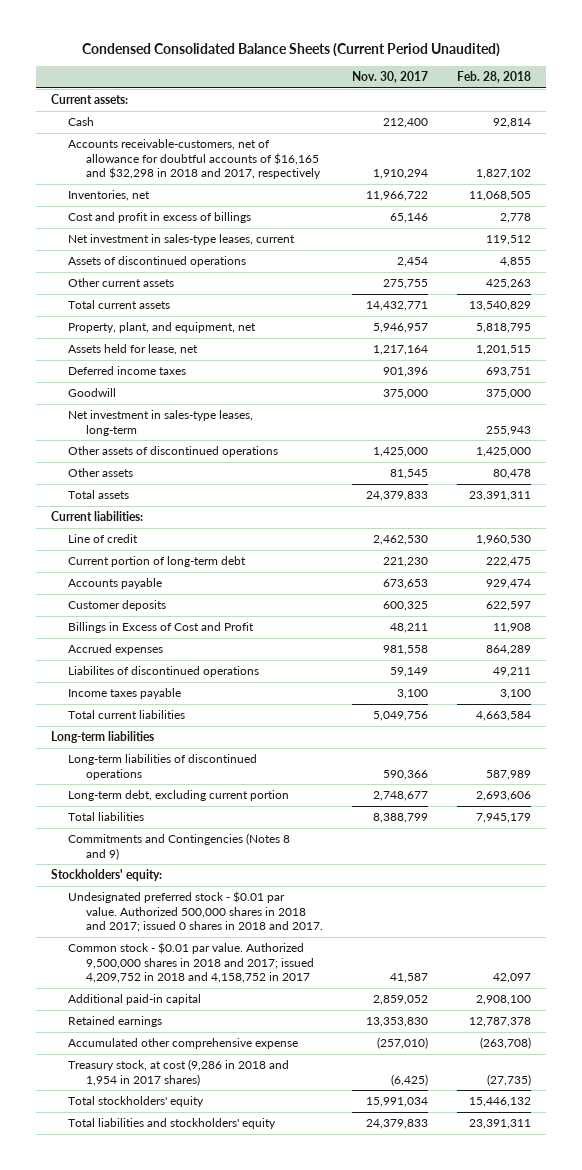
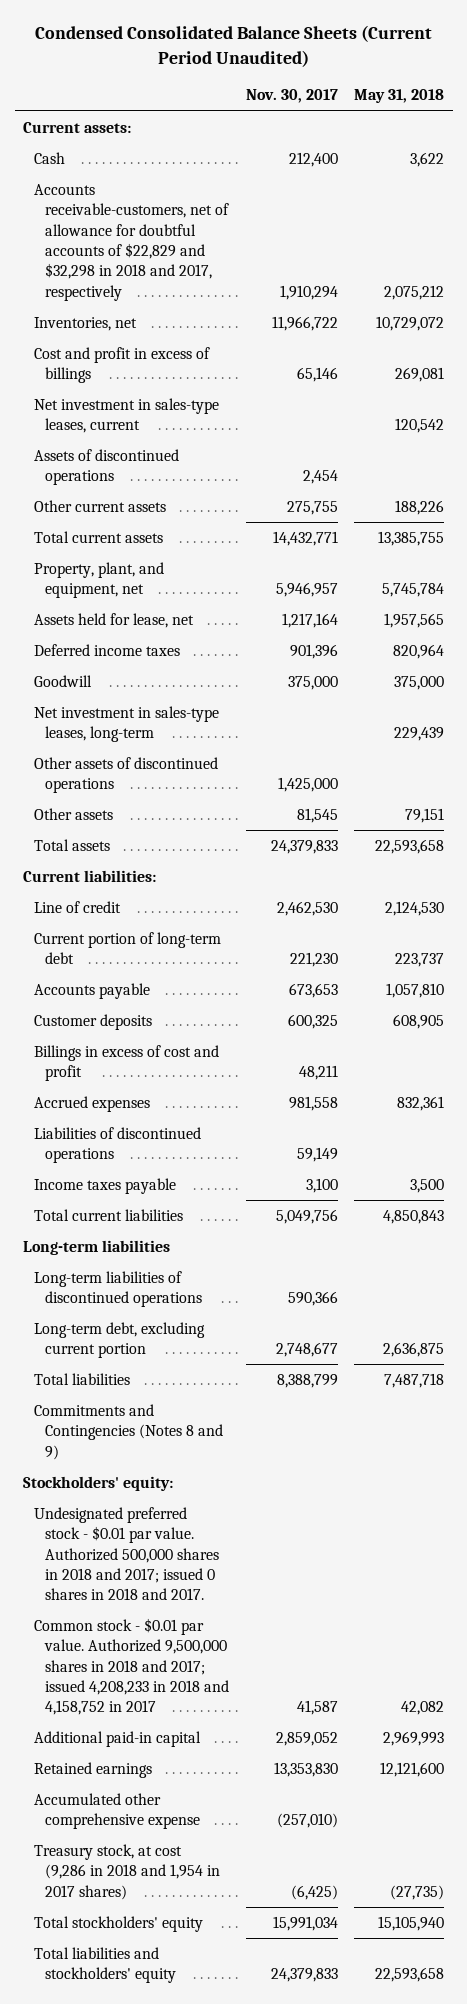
[457,70,532,83] Feb. 28, 2018 -> none
none -> [354,89,445,104] May 31, 2018
[68,139,321,180] Accounts receivable-customers, net of allowance for doubtful accounts of $16,165 and $32,298 in 2018 and 2017, respectively -> [34,183,230,301] Accounts receivable-customers, net of allowance for doubtful accounts of $22,829 and $32,298 in 2018 and 2017, respectively
[68,622,255,634] Billings in Excess of Cost and Profit -> [34,1044,220,1082] Billings in excess of cost and profit
[68,666,260,678] Liabilites of discontinued operations -> [34,1126,202,1164] Liabilities of discontinued operations
[68,942,314,984] Common stock - $0.01 par value. Authorized 9,500,000 shares in 2018 and 2017; issued 4,209,752 in 2018 and 4,158,752 in 2017 -> [34,1617,230,1716] Common stock - $0.01 par value. Authorized 9,500,000 shares in 2018 and 2017; issued 4,208,233 in 2018 and 4,158,752 in 2017

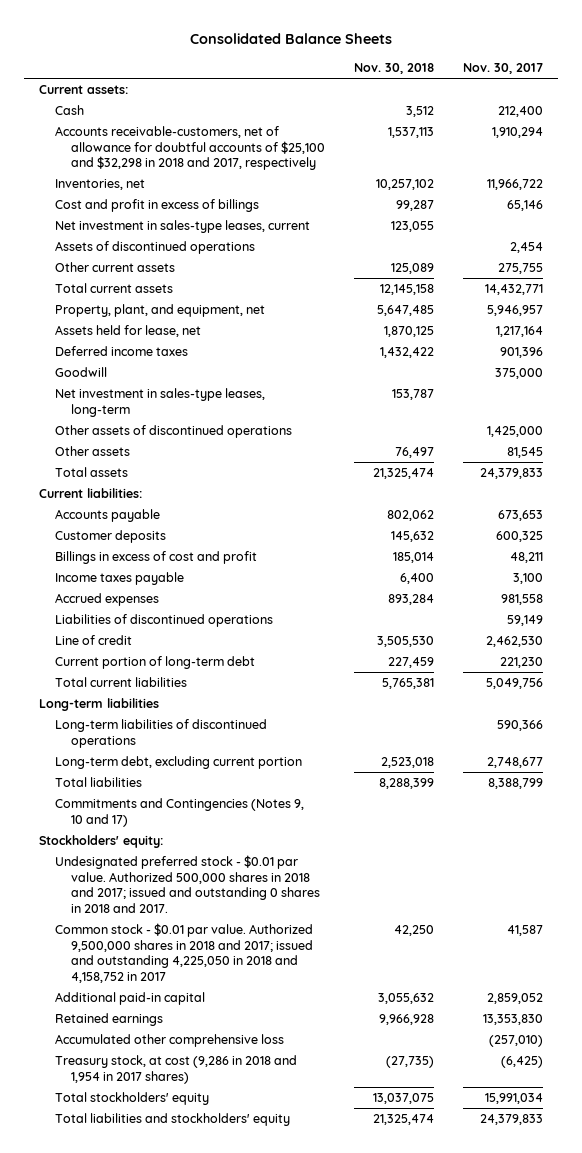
[34,25,432,67] Condensed Consolidated Balance Sheets (Current Period Unaudited) -> [190,33,393,45] Consolidated Balance Sheets
[354,89,445,104] May 31, 2018 -> none
none -> [354,62,435,74] Nov. 30, 2018
[34,183,230,301] Accounts receivable-customers, net of allowance for doubtful accounts of $22,829 and $32,298 in 2018 and 2017, respectively -> [55,126,326,171] Accounts receivable-customers, net of allowance for doubtful accounts of $25,100 and $32,298 in 2018 and 2017, respectively
[34,1177,177,1194] Income taxes payable -> [55,572,185,586] Income taxes payable
[34,900,122,913] Line of credit -> [55,635,133,646] Line of credit
[34,931,222,965] Current portion of long-term debt -> [55,656,256,670] Current portion of long-term debt
[34,1403,224,1460] Commitments and Contingencies (Notes 8 and 9) -> [55,798,305,827] Commitments and Contingencies (Notes 9, 10 and 17)
[34,1506,220,1601] Undesignated preferred stock - $0.01 par value. Authorized 500,000 shares in 2018 and 2017; issued 0 shares in 2018 and 2017. -> [55,855,321,913] Undesignated preferred stock - $0.01 par value. Authorized 500,000 shares in 2018 and 2017; issued and outstanding 0 shares in 2018 and 2017.
[34,1617,230,1716] Common stock - $0.01 par value. Authorized 9,500,000 shares in 2018 and 2017; issued 4,208,233 in 2018 and 4,158,752 in 2017 -> [55,923,314,983] Common stock - $0.01 par value. Authorized 9,500,000 shares in 2018 and 2017; issued and outstanding 4,225,050 in 2018 and 4,158,752 in 2017
[34,1792,201,1830] Accumulated other comprehensive expense -> [55,1034,285,1048] Accumulated other comprehensive loss

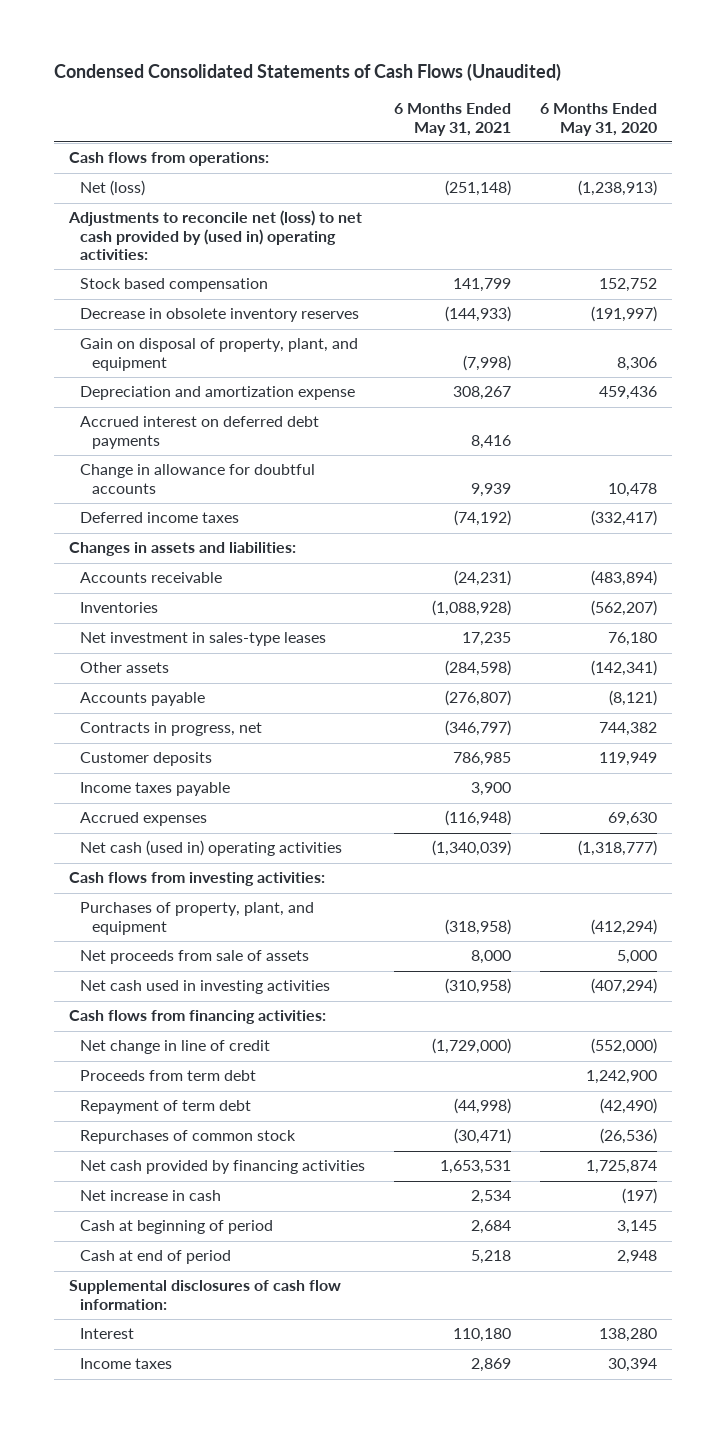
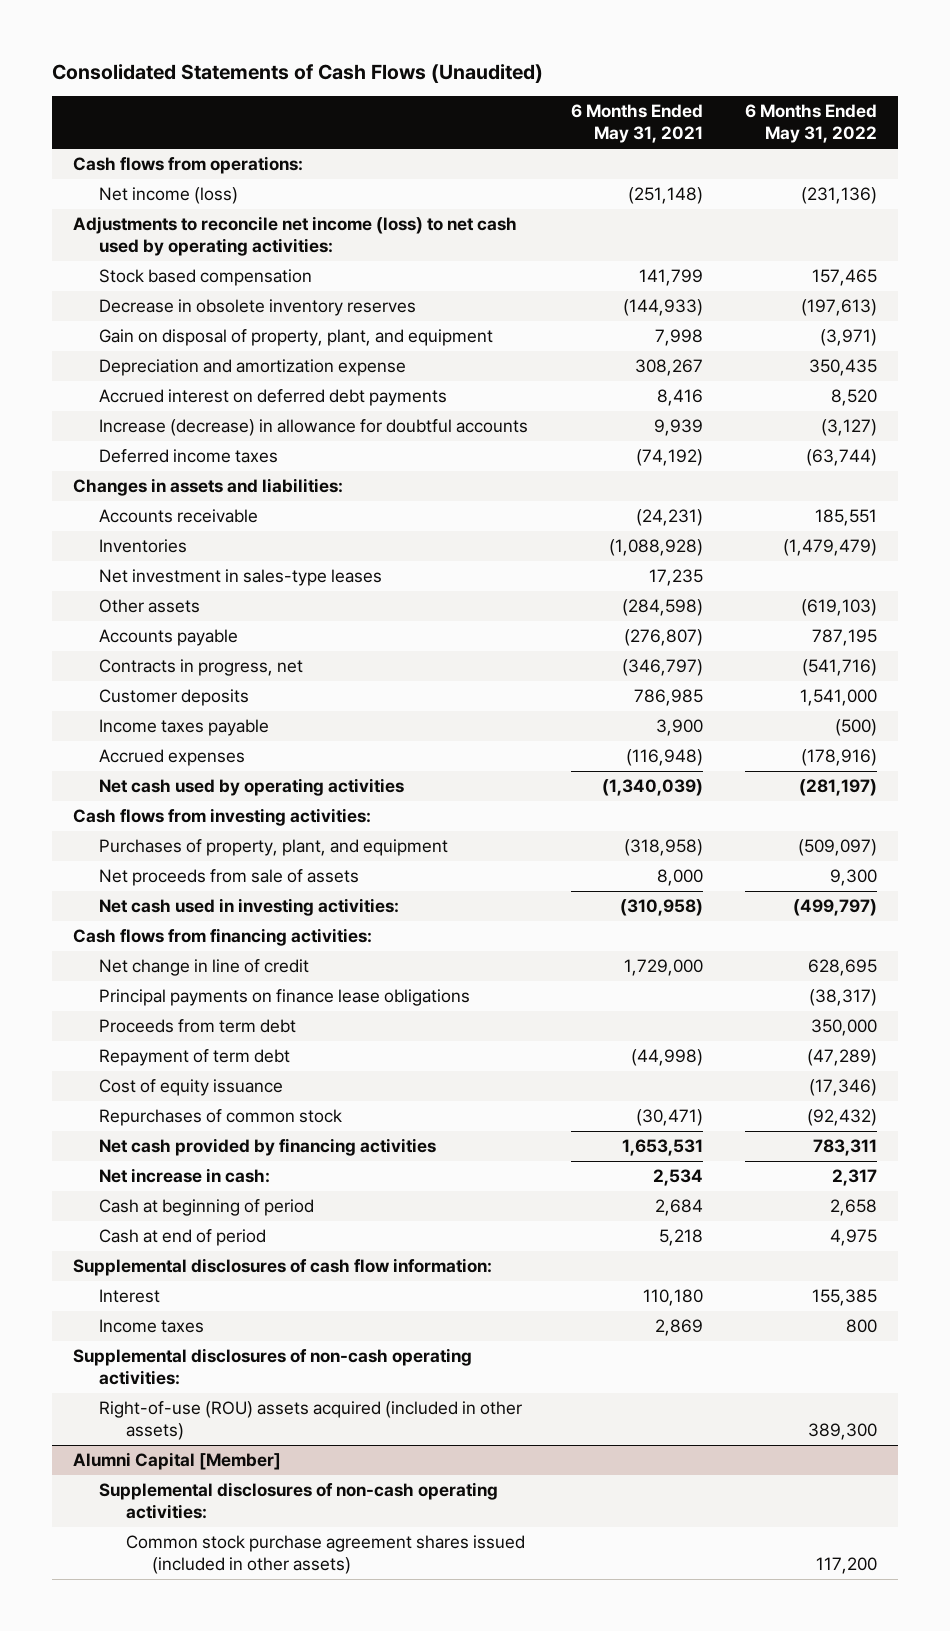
[54,63,562,82] Condensed Consolidated Statements of Cash Flows (Unaudited) -> [51,63,543,83] Consolidated Statements of Cash Flows (Unaudited)
[540,103,658,136] 6 Months Ended May 31, 2020 -> none
none -> [745,104,878,144] 6 Months Ended May 31, 2022
[80,180,146,197] Net (loss) -> [99,187,239,205] Net income (loss)
[67,210,362,260] Adjustments to reconcile net (loss) to net cash provided by (used in) operating activities: -> [73,216,518,257] Adjustments to reconcile net income (loss) to net cash used by operating activities:
[463,354,512,371] (7,998) -> [654,329,703,347] 7,998
[80,464,316,494] Change in allowance for doubtful accounts -> [99,419,529,437] Increase (decrease) in allowance for doubtful accounts
[80,840,343,857] Net cash (used in) operating activities -> [99,778,405,797] Net cash used by operating activities
[80,980,331,995] Net cash used in investing activities -> [99,898,400,917] Net cash used in investing activities:
[432,1038,512,1055] (1,729,000) -> [623,959,703,977] 1,729,000
none -> [99,989,471,1007] Principal payments on finance lease obligations
none -> [99,1079,284,1097] Cost of equity issuance
[80,1190,222,1202] Net increase in cash -> [99,1168,271,1184] Net increase in cash:
none -> [73,1348,473,1386] Supplemental disclosures of non-cash operating activities:
none -> [99,1401,523,1441] Right-of-use (ROU) assets acquired (included in other assets)
none -> [73,1452,282,1471] Alumni Capital [Member]
none -> [99,1482,499,1520] Supplemental disclosures of non-cash operating activities:
none -> [125,1535,525,1575] Common stock purchase agreement shares issued (included in other assets)

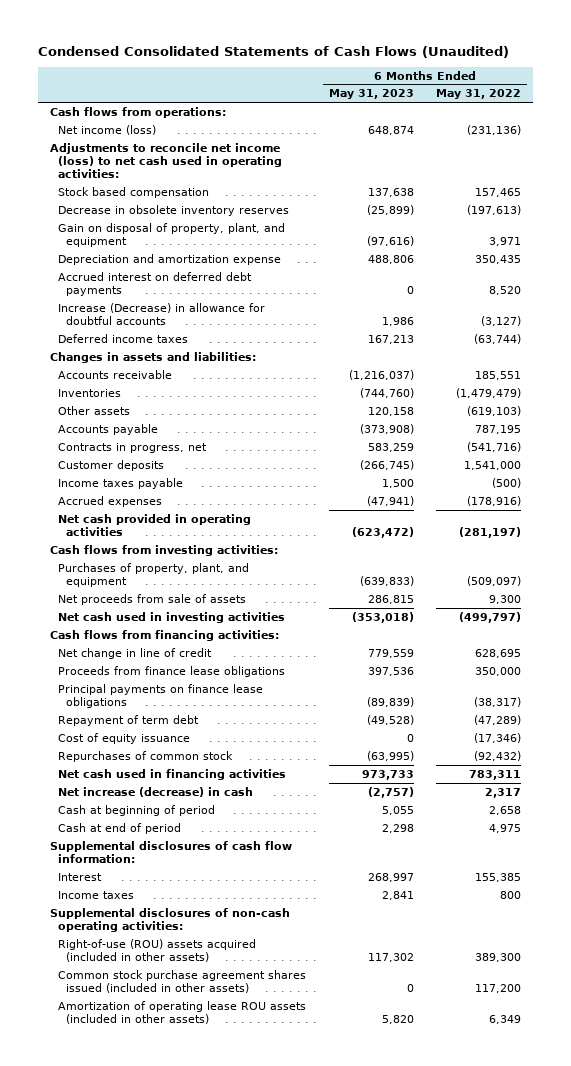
[51,63,543,83] Consolidated Statements of Cash Flows (Unaudited) -> [38,45,510,58] Condensed Consolidated Statements of Cash Flows (Unaudited)
[570,104,703,144] 6 Months Ended May 31, 2021 -> none
none -> [328,89,414,100] May 31, 2023
[73,216,518,257] Adjustments to reconcile net income (loss) to net cash used by operating activities: -> [49,142,283,178] Adjustments to reconcile net income (loss) to net cash used in operating activities:
[820,329,878,347] (3,971) -> [489,236,522,246] 3,971
[99,419,529,437] Increase (decrease) in allowance for doubtful accounts -> [58,302,266,325] Increase (Decrease) in allowance for doubtful accounts
[99,569,383,587] Net investment in sales-type leases -> none
[99,778,405,797] Net cash used by operating activities -> [58,513,252,536] Net cash provided in operating activities
[99,898,400,917] Net cash used in investing activities: -> [58,611,286,623] Net cash used in investing activities
none -> [58,665,286,677] Proceeds from finance lease obligations
[99,1019,297,1034] Proceeds from term debt -> none
[99,1138,437,1157] Net cash provided by financing activities -> [58,768,287,780] Net cash used in financing activities
[99,1168,271,1184] Net increase in cash: -> [58,786,254,797] Net increase (decrease) in cash
[73,1452,282,1471] Alumni Capital [Member] -> none
[99,1482,499,1520] Supplemental disclosures of non-cash operating activities: -> none
none -> [58,1000,307,1024] Amortization of operating lease ROU assets (included in other assets)

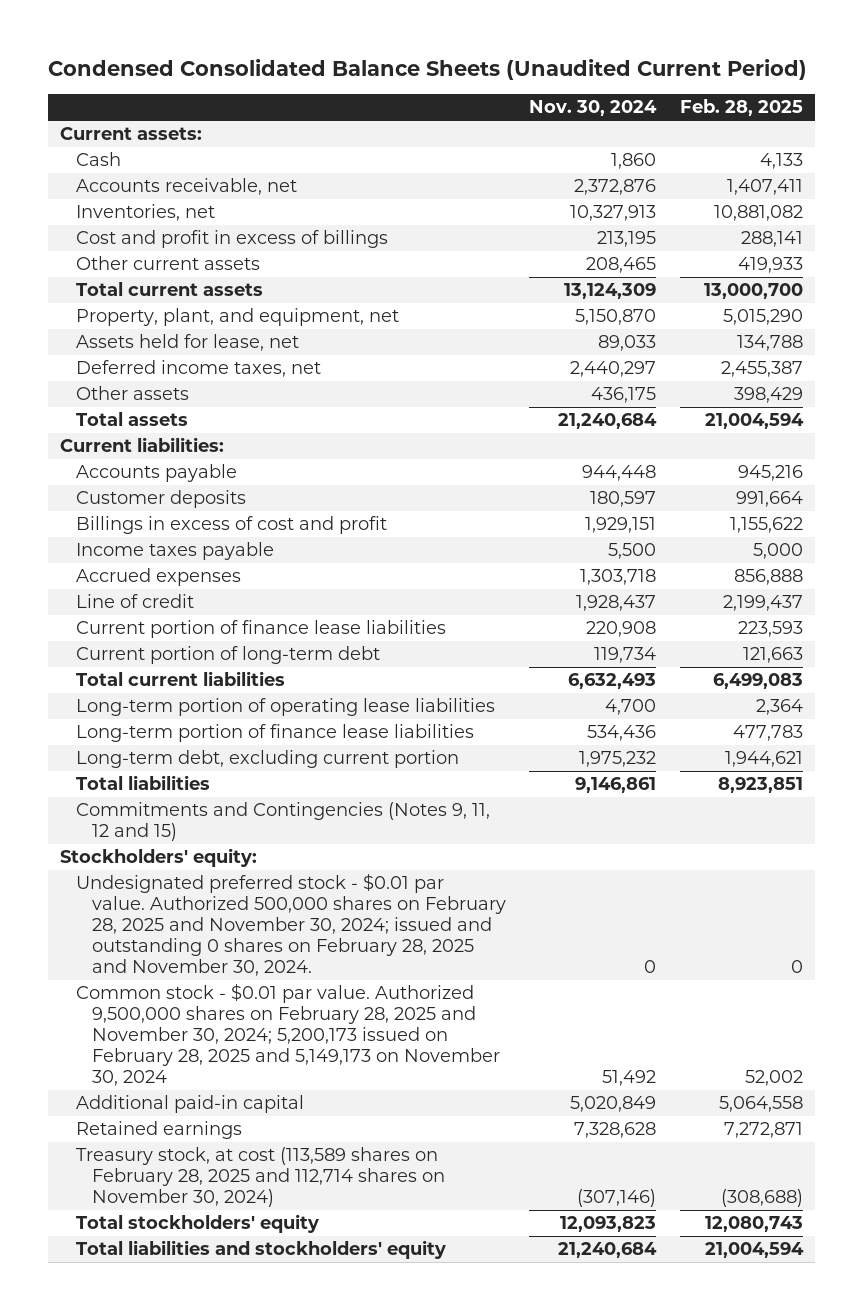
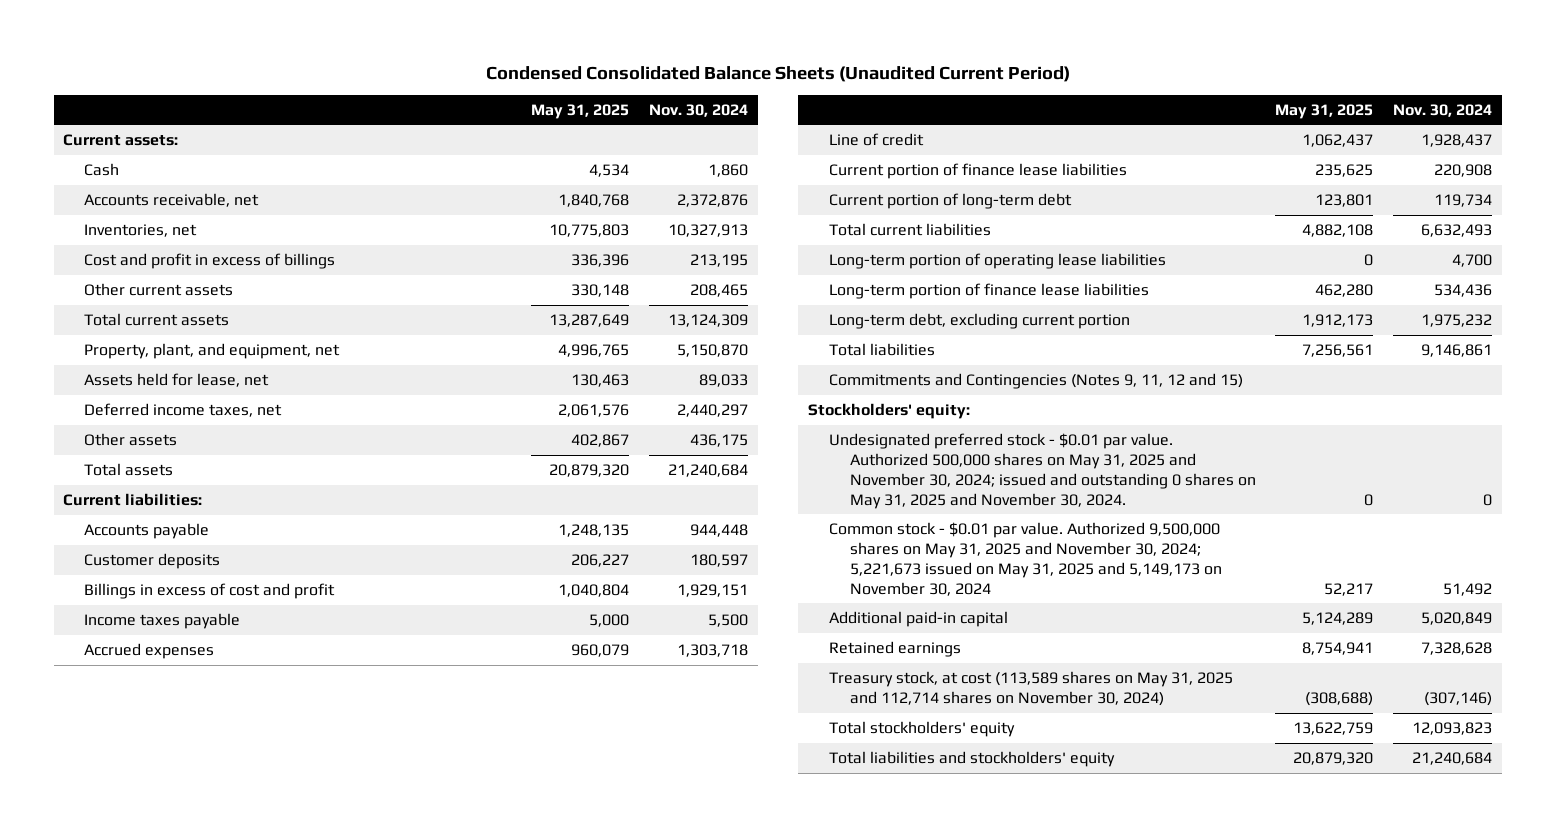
[679,99,803,117] Feb. 28, 2025 -> none
none -> [531,103,630,119] May 31, 2025
[75,873,506,976] Undesignated preferred stock - $0.01 par value. Authorized 500,000 shares on February 28, 2025 and November 30, 2024; issued and outstanding 0 shares on February 28, 2025 and November 30, 2024. -> [828,433,1256,509] Undesignated preferred stock - $0.01 par value. Authorized 500,000 shares on May 31, 2025 and November 30, 2024; issued and outstanding 0 shares on May 31, 2025 and November 30, 2024.
[75,983,500,1086] Common stock - $0.01 par value. Authorized 9,500,000 shares on February 28, 2025 and November 30, 2024; 5,200,173 issued on February 28, 2025 and 5,149,173 on November 30, 2024 -> [828,522,1222,596] Common stock - $0.01 par value. Authorized 9,500,000 shares on May 31, 2025 and November 30, 2024; 5,221,673 issued on May 31, 2025 and 5,149,173 on November 30, 2024
[75,1147,445,1208] Treasury stock, at cost (113,589 shares on February 28, 2025 and 112,714 shares on November 30, 2024) -> [828,671,1233,707] Treasury stock, at cost (113,589 shares on May 31, 2025 and 112,714 shares on November 30, 2024)

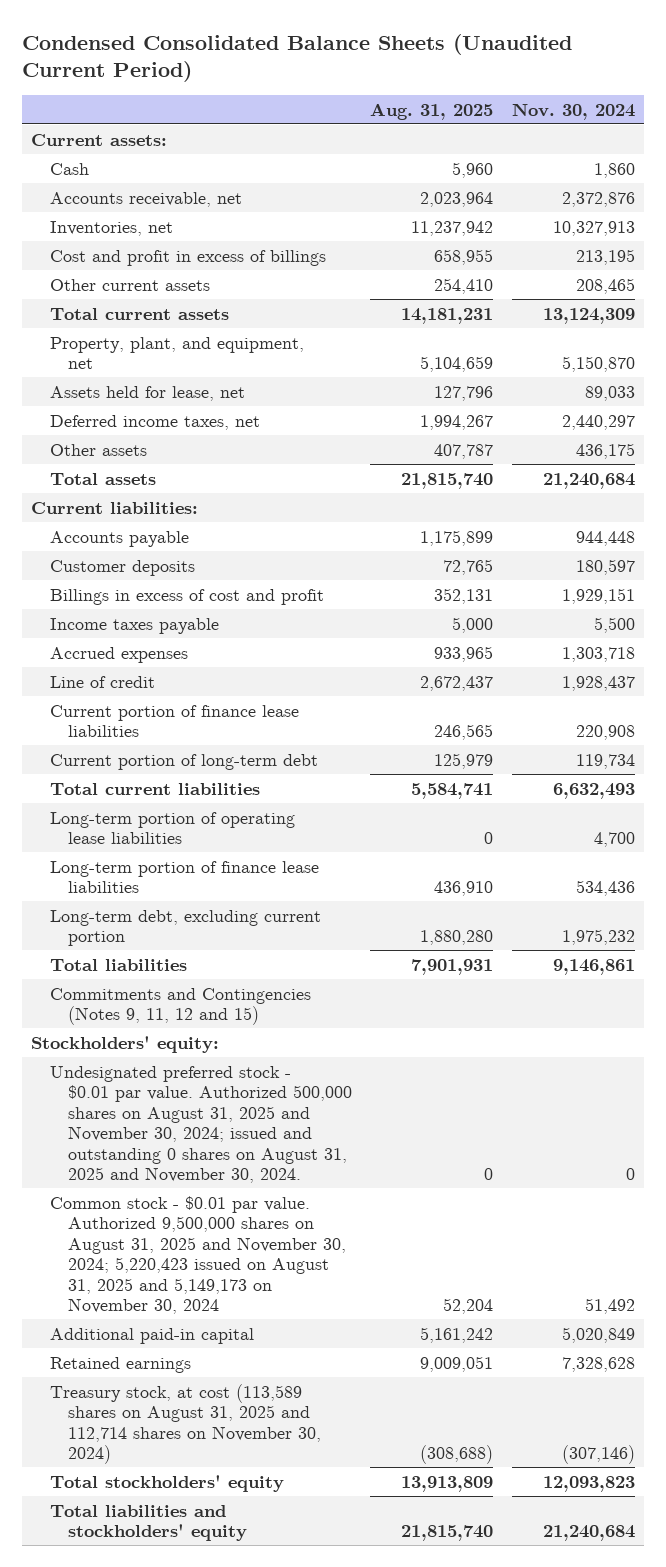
[531,103,630,119] May 31, 2025 -> none
none -> [370,102,494,120] Aug. 31, 2025
[828,433,1256,509] Undesignated preferred stock - $0.01 par value. Authorized 500,000 shares on May 31, 2025 and November 30, 2024; issued and outstanding 0 shares on May 31, 2025 and November 30, 2024. -> [49,1065,352,1184] Undesignated preferred stock - $0.01 par value. Authorized 500,000 shares on August 31, 2025 and November 30, 2024; issued and outstanding 0 shares on August 31, 2025 and November 30, 2024.
[828,522,1222,596] Common stock - $0.01 par value. Authorized 9,500,000 shares on May 31, 2025 and November 30, 2024; 5,221,673 issued on May 31, 2025 and 5,149,173 on November 30, 2024 -> [49,1195,346,1315] Common stock - $0.01 par value. Authorized 9,500,000 shares on August 31, 2025 and November 30, 2024; 5,220,423 issued on August 31, 2025 and 5,149,173 on November 30, 2024
[828,671,1233,707] Treasury stock, at cost (113,589 shares on May 31, 2025 and 112,714 shares on November 30, 2024) -> [49,1383,321,1465] Treasury stock, at cost (113,589 shares on August 31, 2025 and 112,714 shares on November 30, 2024)

